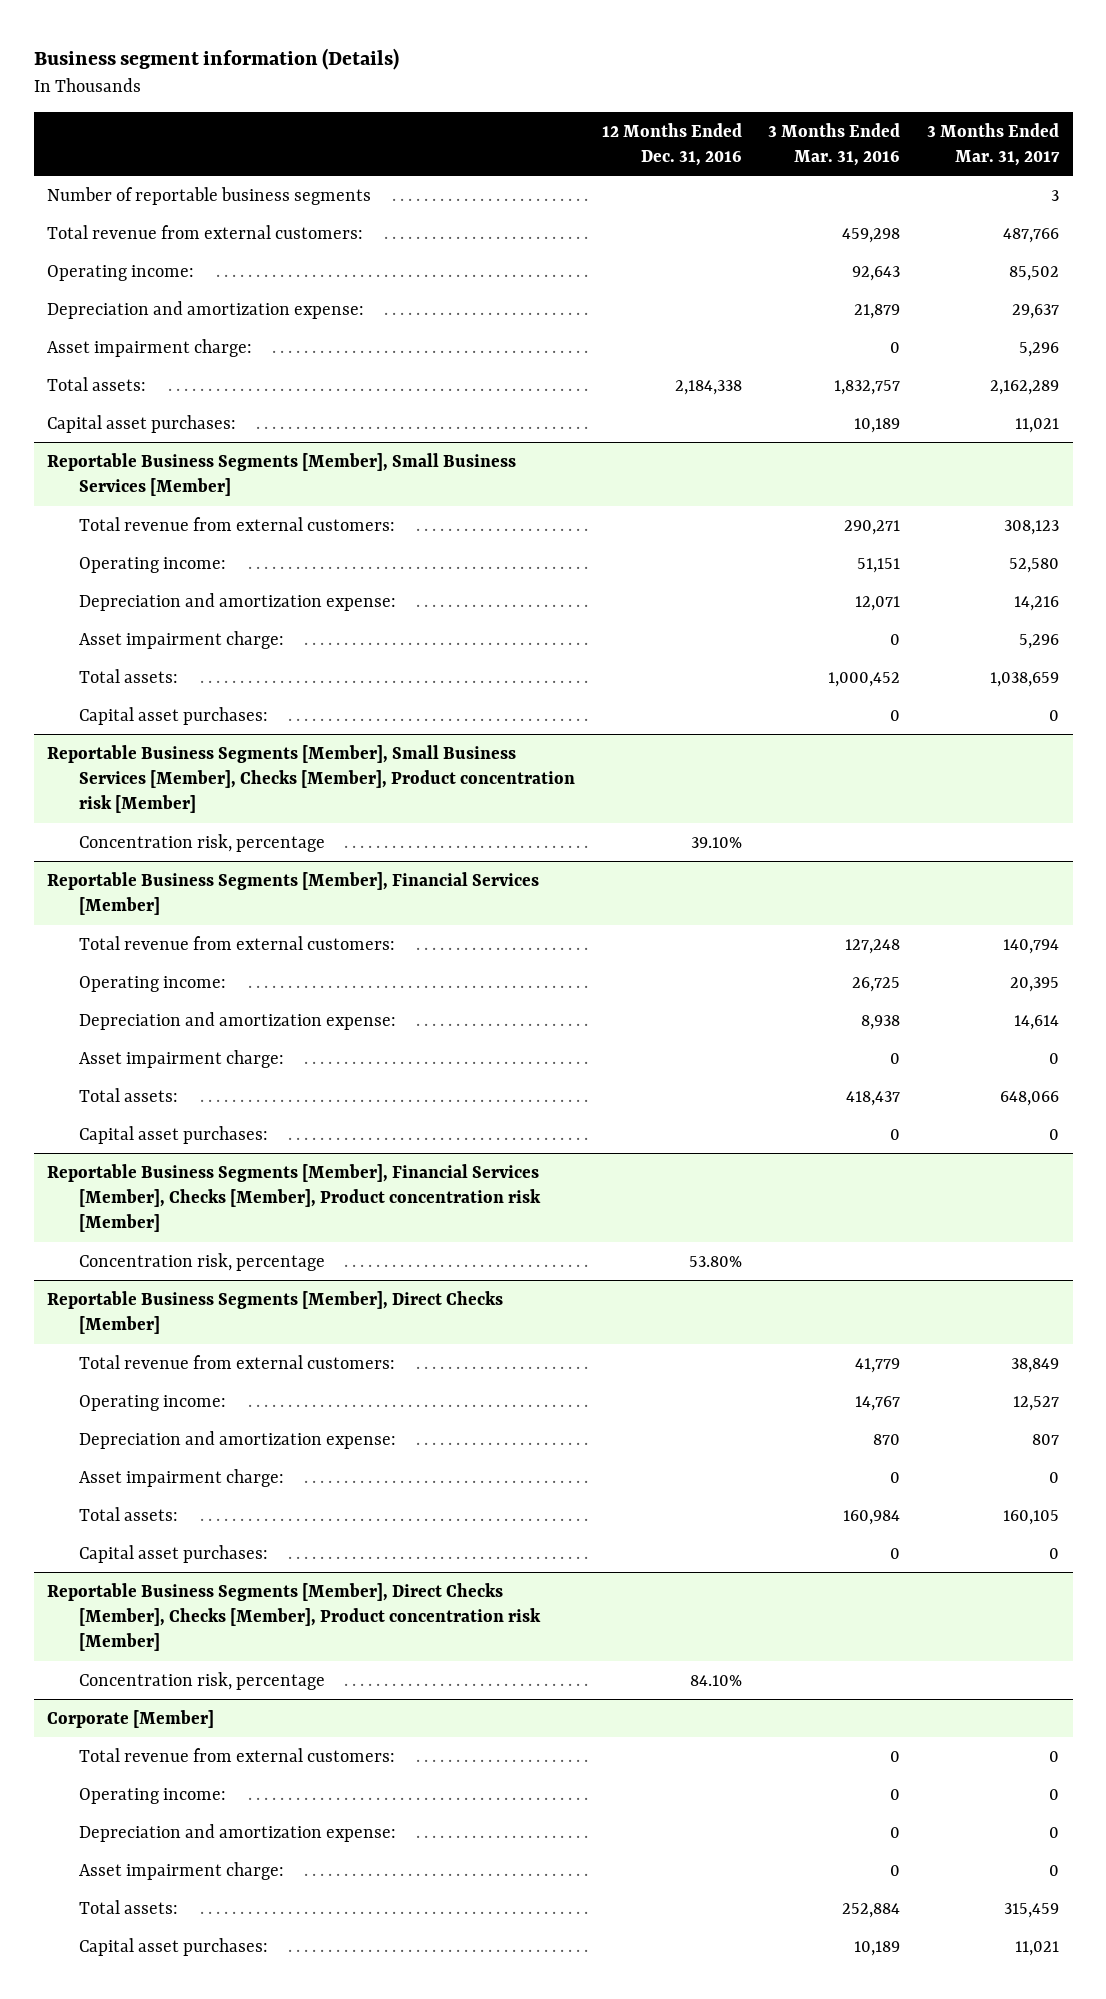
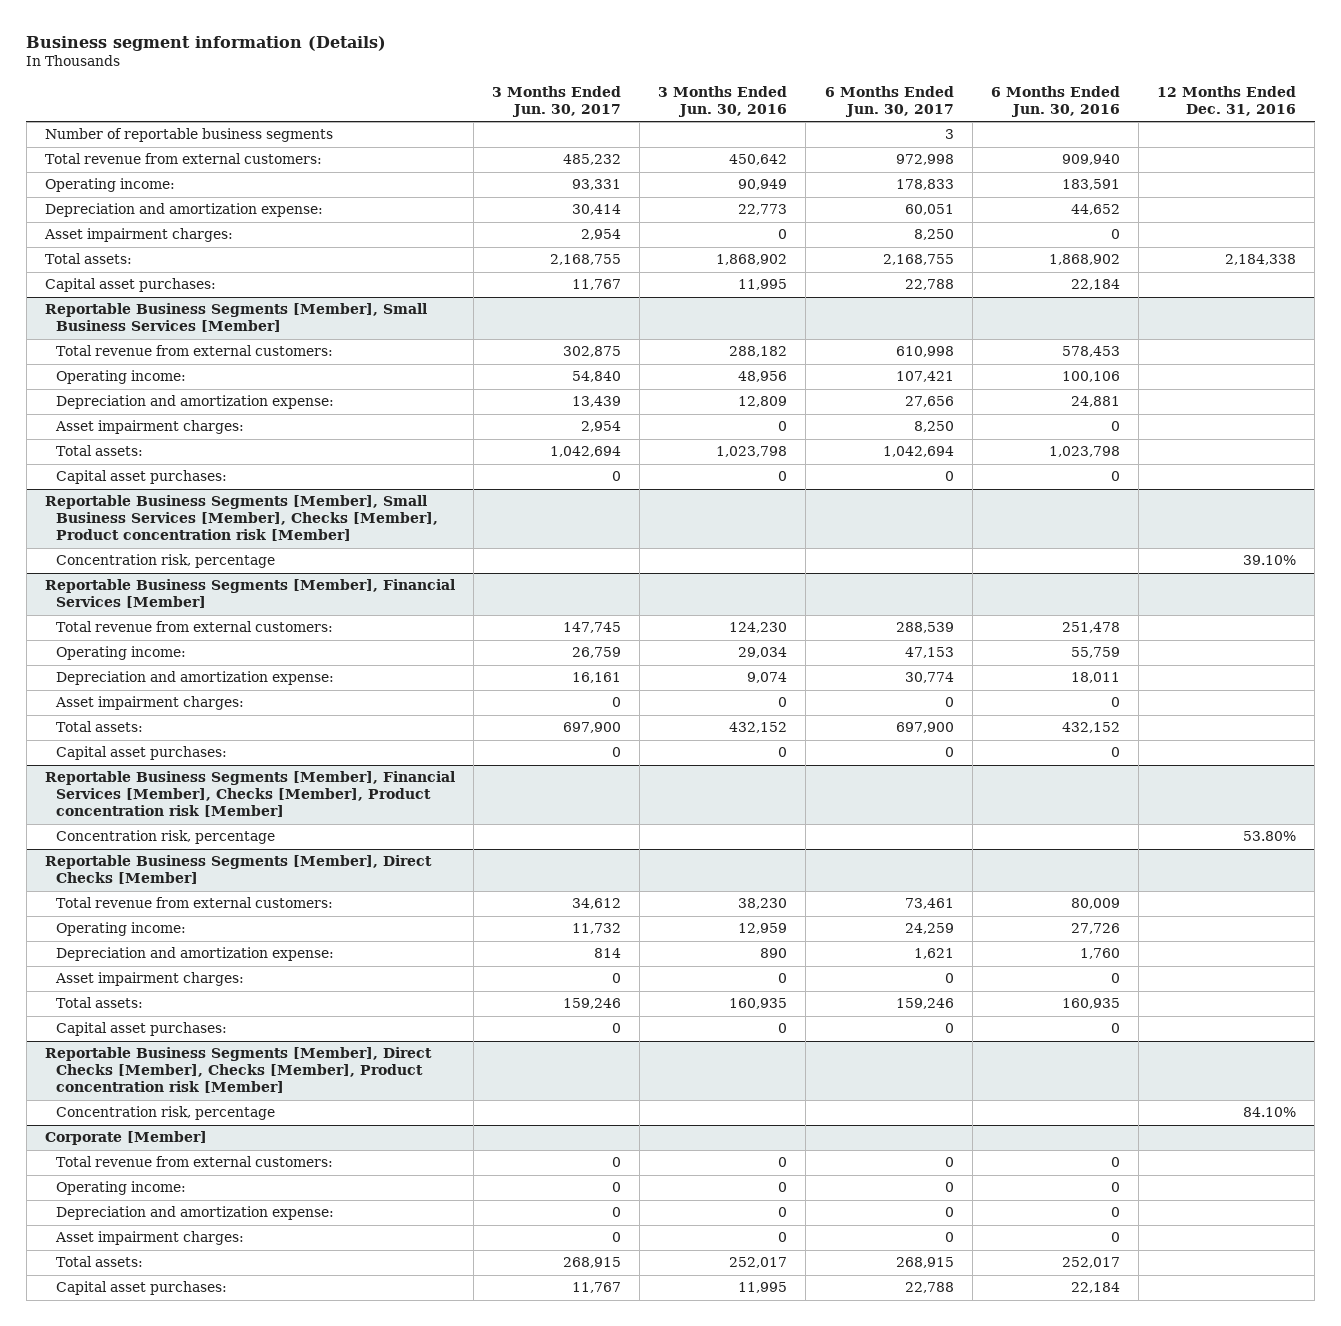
[768,122,901,166] 3 Months Ended Mar. 31, 2016 -> none
[927,122,1061,166] 3 Months Ended Mar. 31, 2017 -> none
none -> [492,86,622,118] 3 Months Ended Jun. 30, 2017
none -> [658,86,788,118] 3 Months Ended Jun. 30, 2016
none -> [824,86,954,118] 6 Months Ended Jun. 30, 2017
none -> [990,86,1120,118] 6 Months Ended Jun. 30, 2016
[47,338,253,357] Asset impairment charge: -> [43,228,233,243] Asset impairment charges:
[78,630,284,649] Asset impairment charge: -> [55,420,245,435] Asset impairment charges:
[78,1049,284,1068] Asset impairment charge: -> [55,696,245,711] Asset impairment charges:
[78,1468,284,1487] Asset impairment charge: -> [55,972,245,987] Asset impairment charges:
[78,1861,284,1880] Asset impairment charge: -> [55,1231,245,1246] Asset impairment charges:

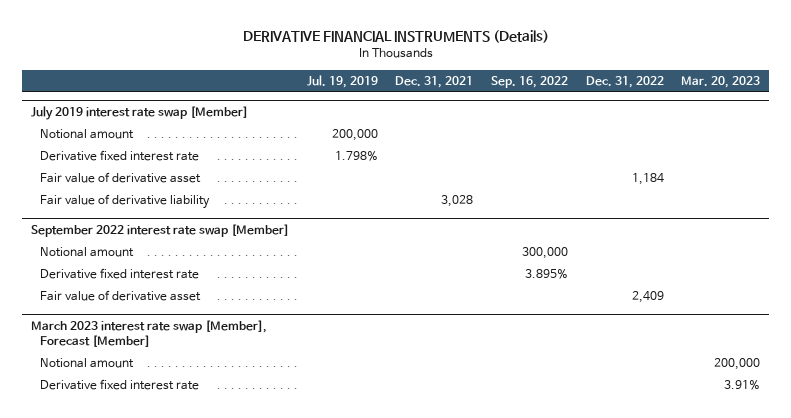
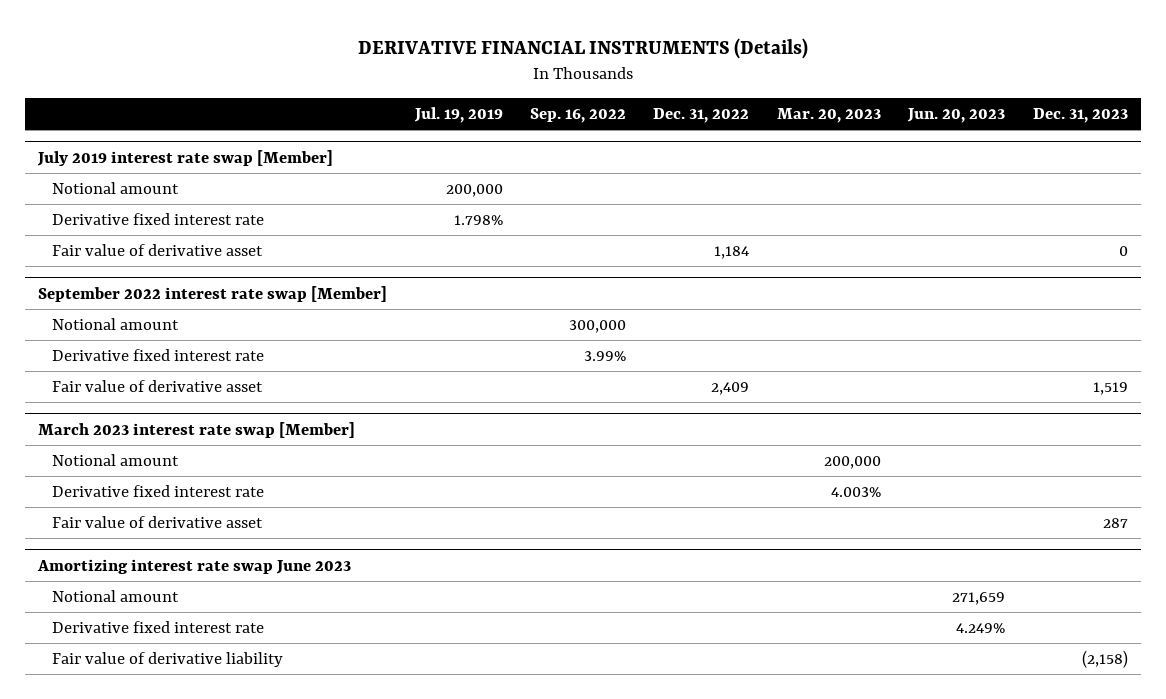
[395,76,474,89] Dec. 31, 2021 -> none
none -> [907,107,1006,123] Jun. 20, 2023
none -> [1032,107,1128,123] Dec. 31, 2023
[39,194,210,210] Fair value of derivative liability -> none
[524,269,568,280] 3.895% -> [584,350,627,361] 3.99%
[31,320,268,348] March 2023 interest rate swap [Member], Forecast [Member] -> [38,421,356,438] March 2023 interest rate swap [Member]
[724,380,761,391] 3.91% -> [830,486,881,497] 4.003%
none -> [52,515,264,528] Fair value of derivative asset
none -> [37,558,352,574] Amortizing interest rate swap June 2023
none -> [52,589,180,602] Notional amount
none -> [52,620,265,633] Derivative fixed interest rate
none -> [52,651,284,667] Fair value of derivative liability

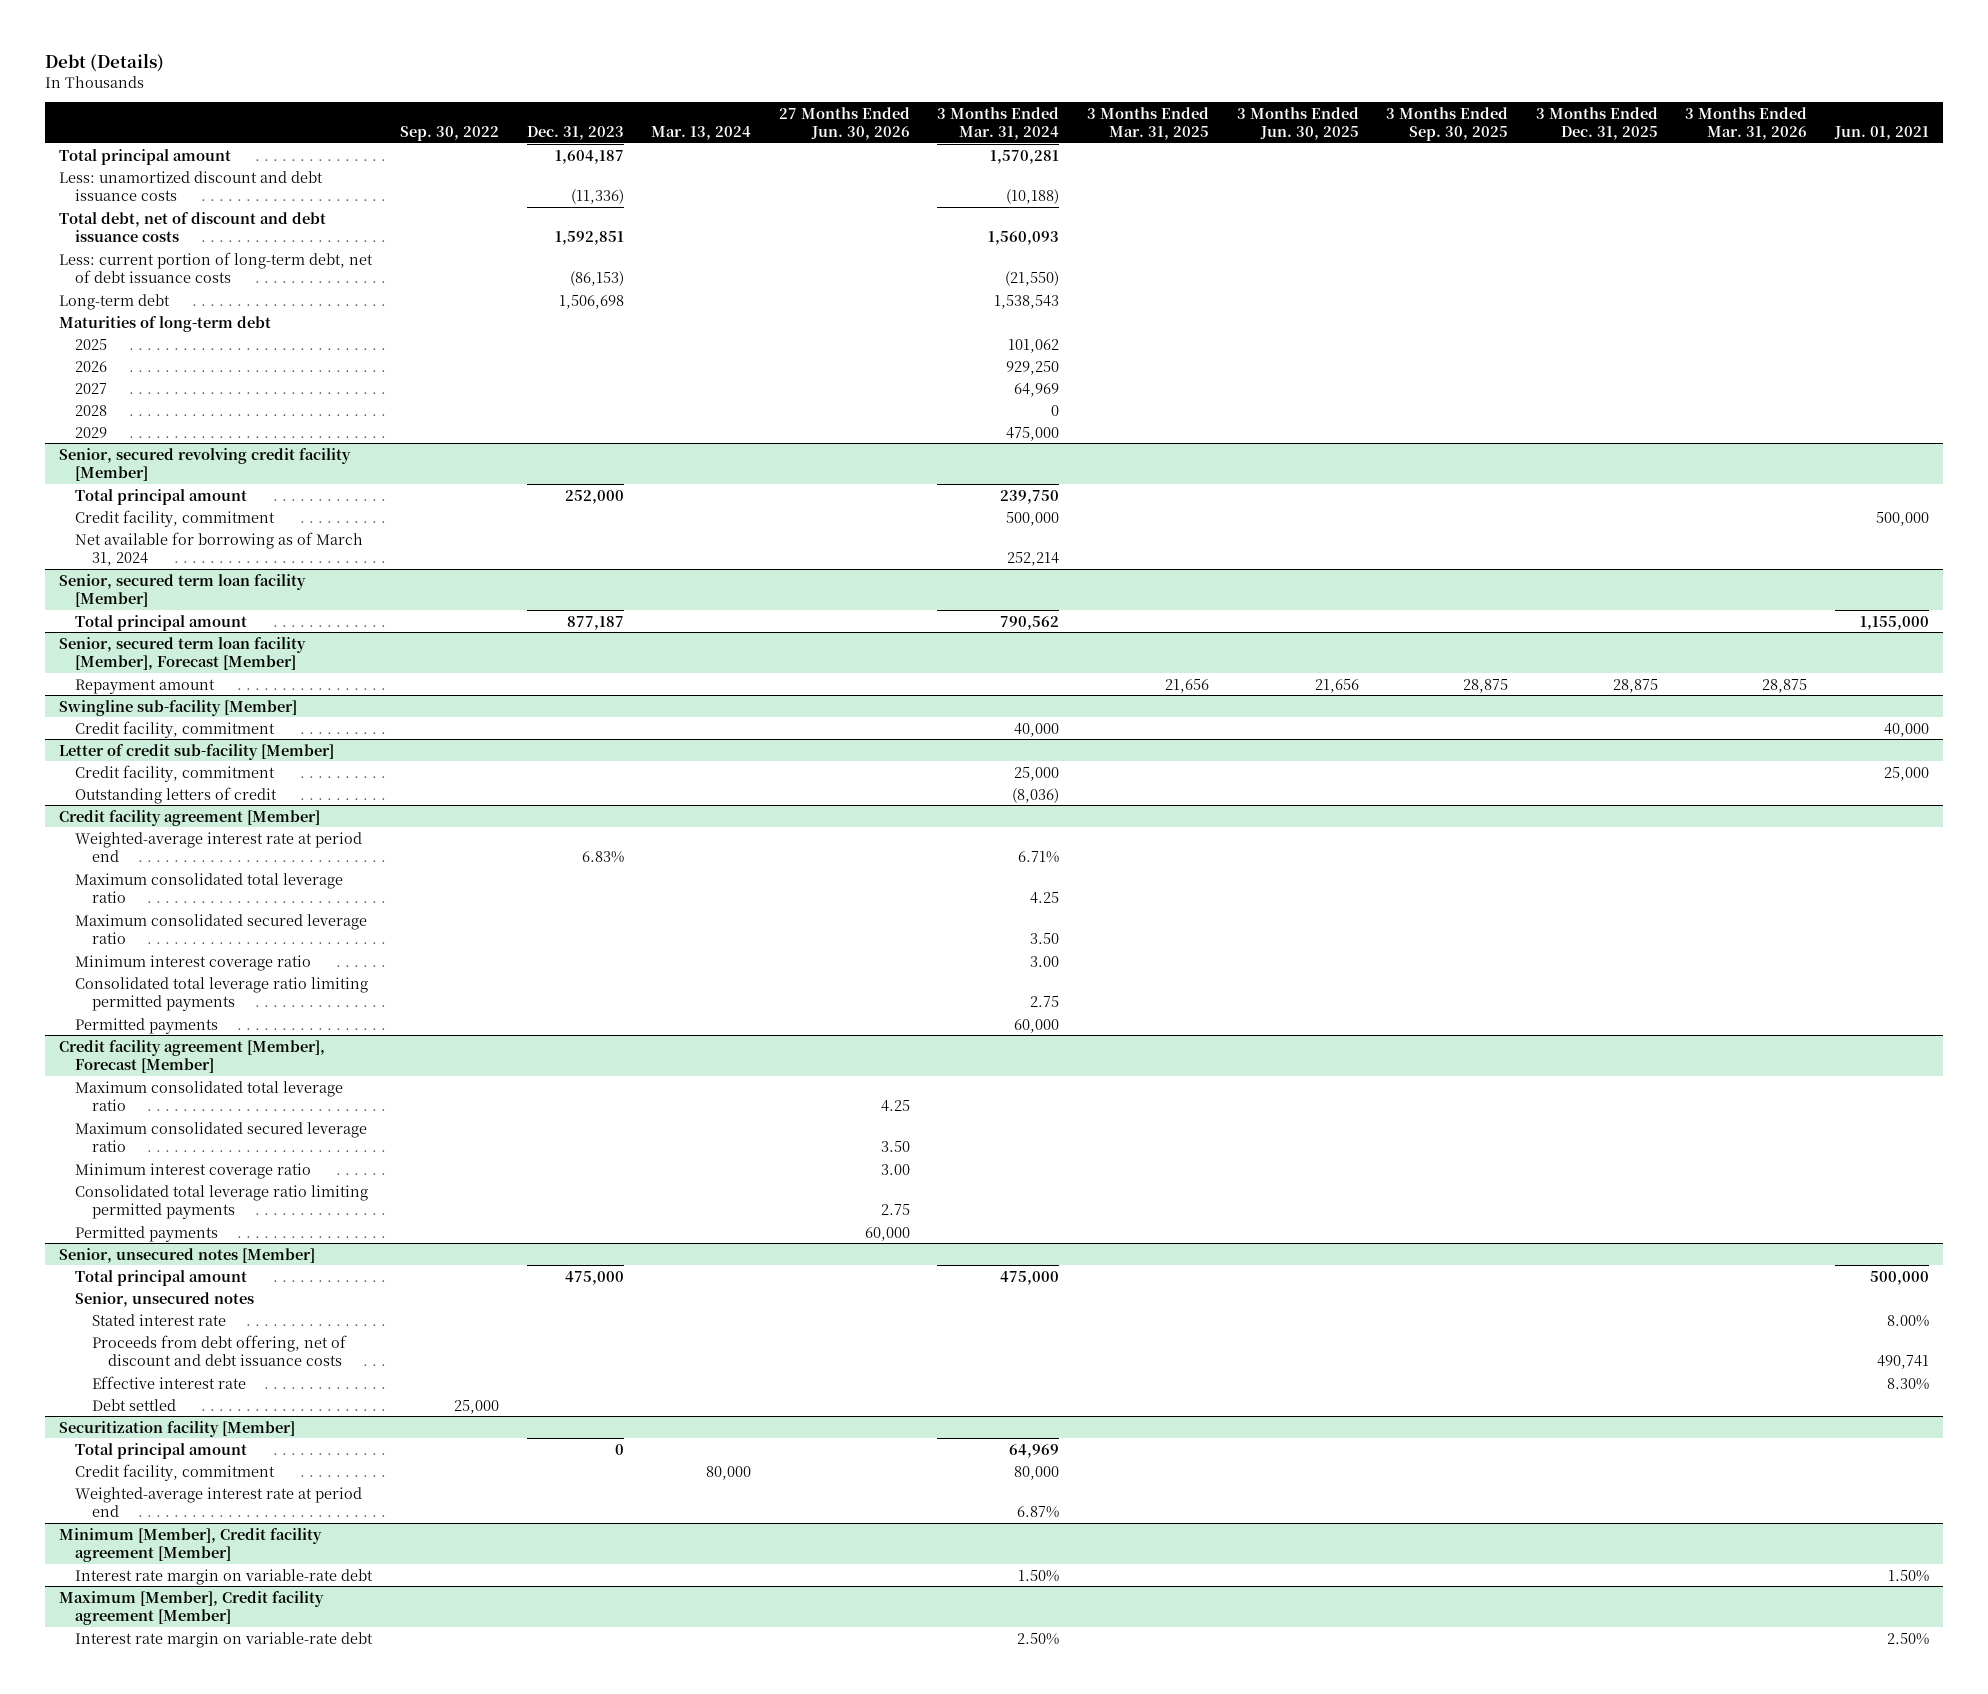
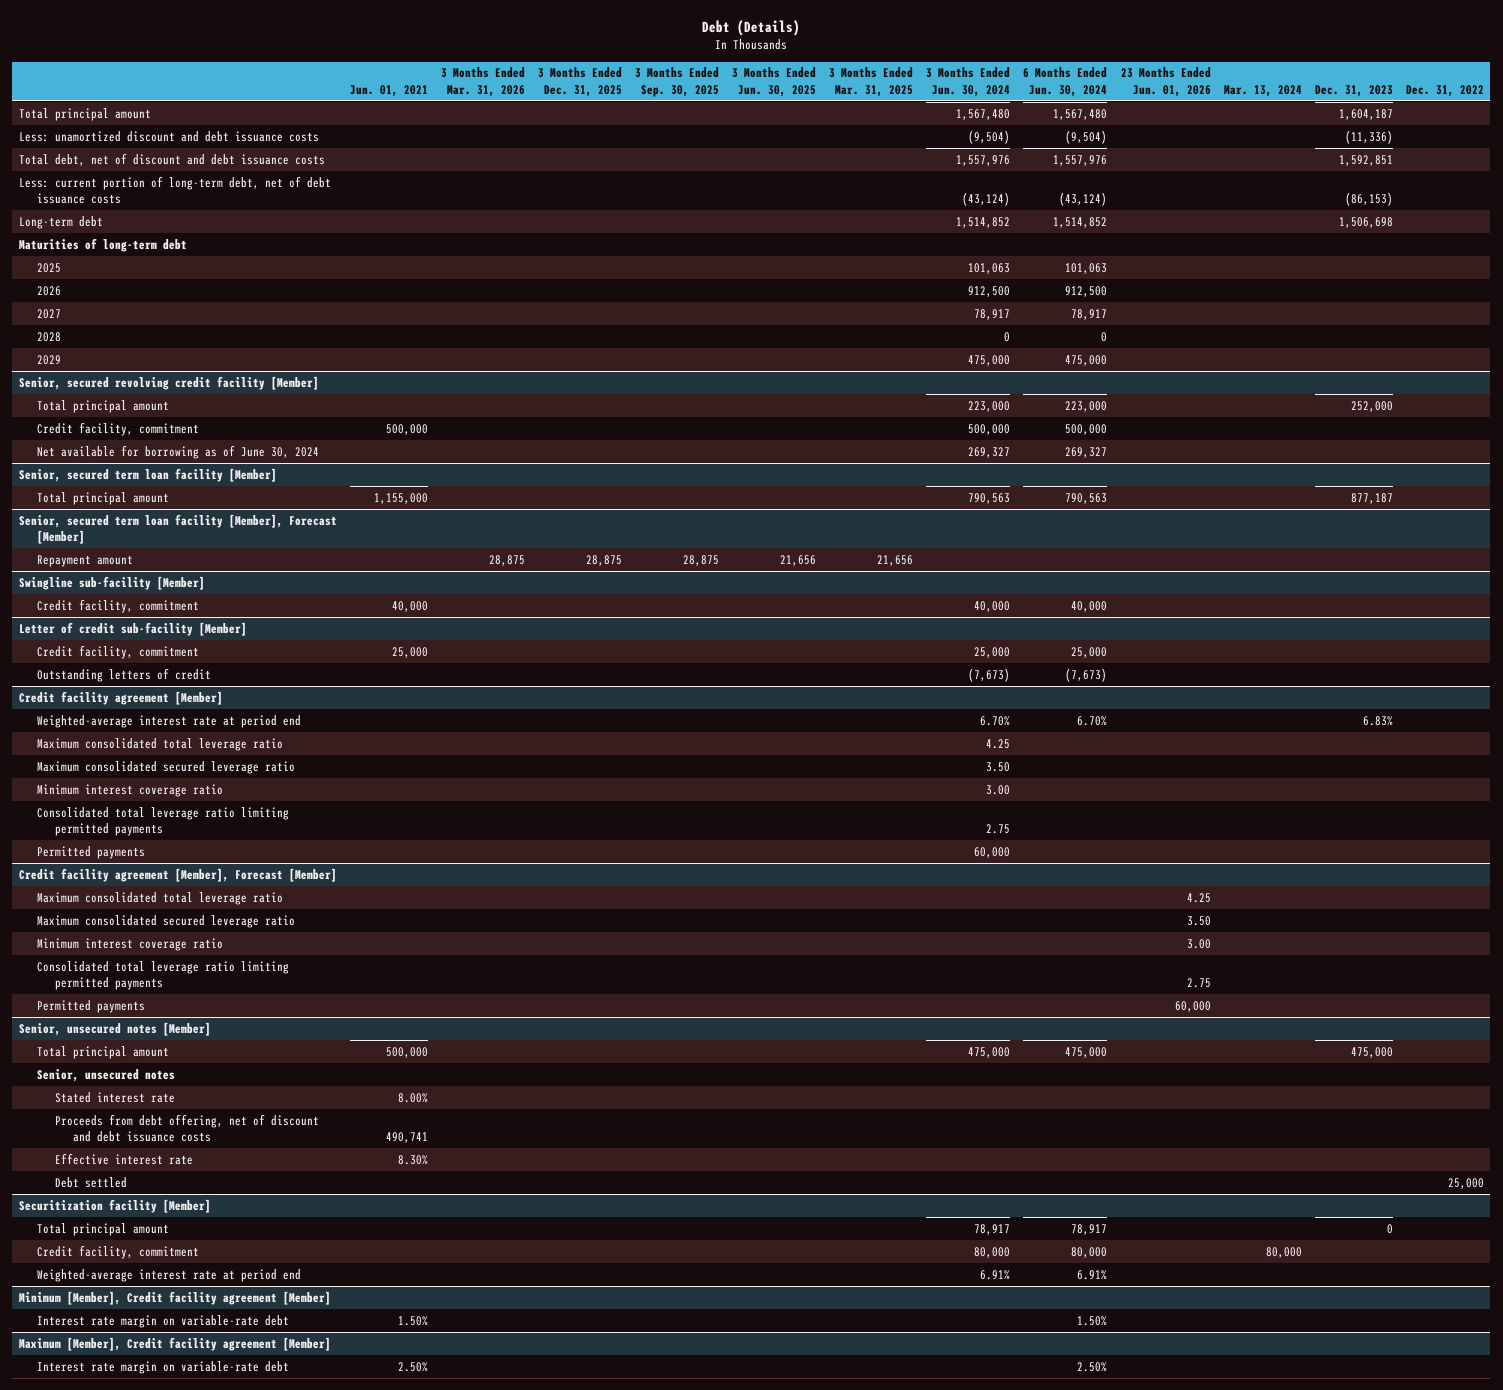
[399,125,499,141] Sep. 30, 2022 -> none
[778,106,910,140] 27 Months Ended Jun. 30, 2026 -> none
[937,106,1060,140] 3 Months Ended Mar. 31, 2024 -> none
none -> [926,67,1011,97] 3 Months Ended Jun. 30, 2024
none -> [1023,67,1108,97] 6 Months Ended Jun. 30, 2024
none -> [1120,67,1211,97] 23 Months Ended Jun. 01, 2026
none -> [1405,84,1484,97] Dec. 31, 2022
[75,531,364,566] Net available for borrowing as of March 31, 2024 -> [36,444,319,459] Net available for borrowing as of June 30, 2024

